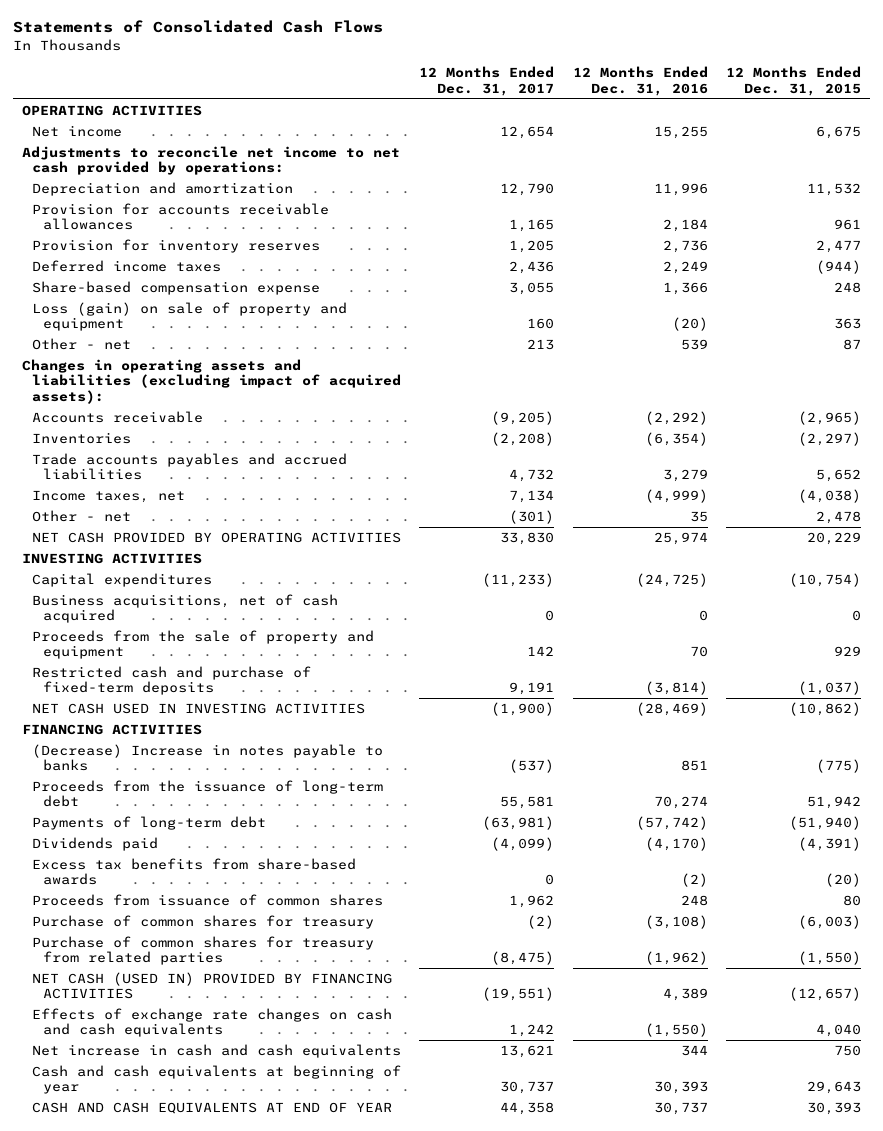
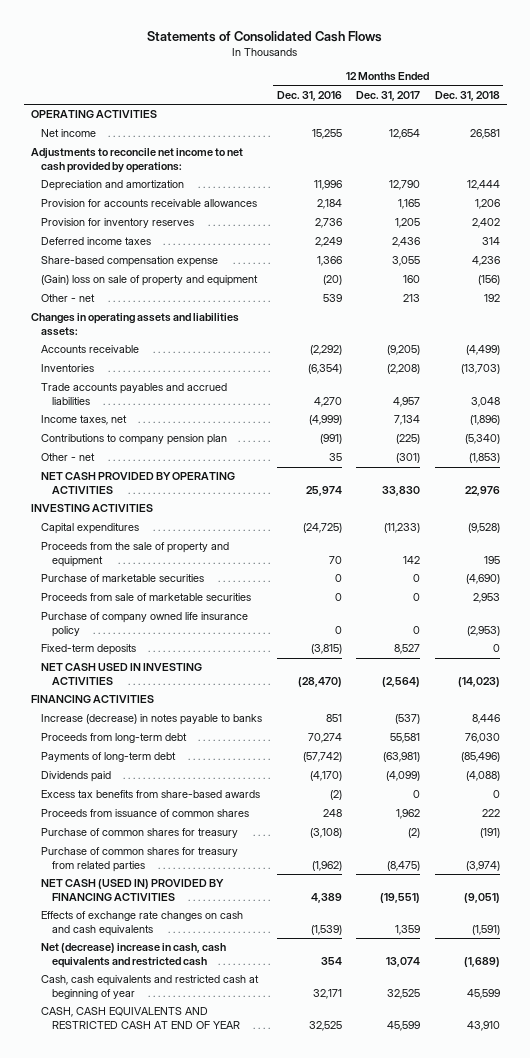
[725,66,861,96] 12 Months Ended Dec. 31, 2015 -> none
none -> [434,90,500,101] Dec. 31, 2018
[32,301,348,332] Loss (gain) on sale of property and equipment -> [41,275,259,287] (Gain) loss on sale of property and equipment
[21,358,402,404] Changes in operating assets and liabilities (excluding impact of acquired assets): -> [30,313,239,336] Changes in operating assets and liabilities assets:
[509,469,555,483] 4,732 -> [393,396,421,407] 4,957
[662,469,708,483] 3,279 -> [313,396,342,407] 4,270
none -> [41,434,228,446] Contributions to company pension plan
[32,593,339,624] Business acquisitions, net of cash acquired -> none
[32,665,312,696] Restricted cash and purchase of fixed-term deposits -> none
none -> [41,574,205,583] Purchase of marketable securities
none -> [41,593,252,602] Proceeds from sale of marketable securities
none -> [41,612,249,637] Purchase of company owned life insurance policy
none -> [41,644,137,656] Fixed-term deposits
[491,701,555,716] (1,900) -> [382,676,421,687] (2,564)
[635,701,708,716] (28,469) -> [297,676,342,687] (28,470)
[32,743,384,772] (Decrease) Increase in notes payable to banks -> [41,714,263,726] Increase (decrease) in notes payable to banks
[32,779,384,808] Proceeds from the issuance of long-term debt -> [41,733,188,744] Proceeds from long-term debt
[509,1024,555,1038] 1,242 -> [395,924,421,935] 1,359
[644,1023,708,1038] (1,550) -> [310,924,342,935] (1,539)
[32,1043,402,1058] Net increase in cash and cash equivalents -> [41,943,227,968] Net (decrease) increase in cash, cash equivalents and restricted cash
[500,1044,555,1058] 13,621 -> [386,956,421,967] 13,074
[680,1044,708,1056] 344 -> [320,956,342,965] 354
[32,1064,402,1095] Cash and cash equivalents at beginning of year -> [41,975,260,999] Cash, cash equivalents and restricted cash at beginning of year
[500,1081,555,1095] 30,737 -> [387,988,421,999] 32,525
[653,1081,708,1095] 30,393 -> [312,988,342,999] 32,171
[32,1101,393,1114] CASH AND CASH EQUIVALENTS AT END OF YEAR -> [41,1007,240,1029] CASH, CASH EQUIVALENTS AND RESTRICTED CASH AT END OF YEAR
[500,1101,555,1115] 44,358 -> [387,1020,421,1031] 45,599
[653,1101,708,1115] 30,737 -> [308,1020,342,1031] 32,525

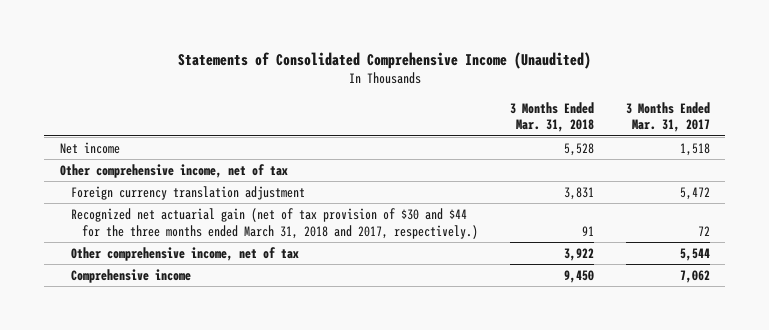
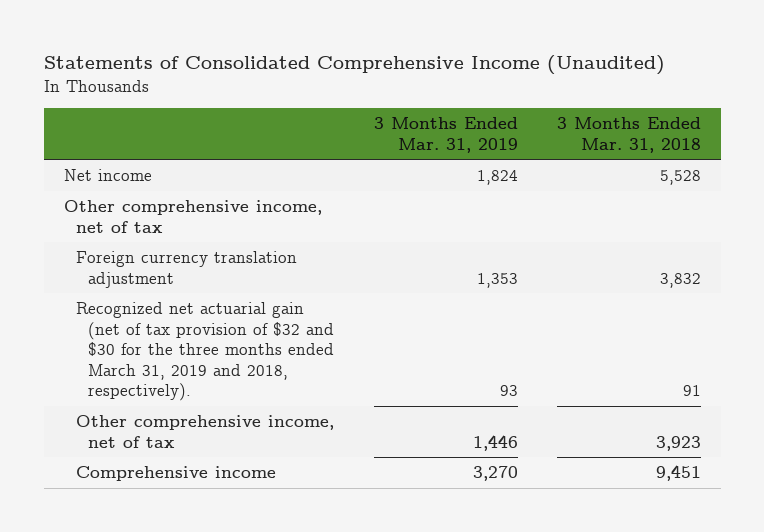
[625,101,710,133] 3 Months Ended Mar. 31, 2017 -> none
none -> [373,117,518,153] 3 Months Ended Mar. 31, 2019
[563,186,594,200] 3,831 -> [659,272,701,288] 3,832
[71,207,479,239] Recognized net actuarial gain (net of tax provision of $30 and $44 for the three months ended March 31, 2018 and 2017, respectively.) -> [75,301,335,402] Recognized net actuarial gain (net of tax provision of $32 and $30 for the three months ended March 31, 2019 and 2018, respectively).
[563,247,594,261] 3,922 -> [655,435,701,451] 3,923
[563,269,594,283] 9,450 -> [655,464,701,481] 9,451

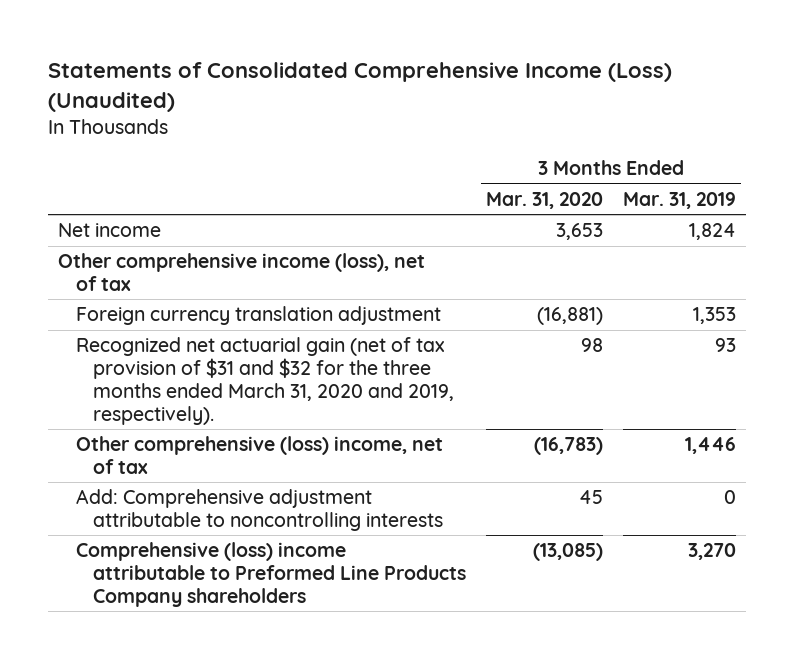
[43,55,665,76] Statements of Consolidated Comprehensive Income (Unaudited) -> [48,62,673,112] Statements of Consolidated Comprehensive Income (Loss) (Unaudited)
[556,117,701,153] 3 Months Ended Mar. 31, 2018 -> none
none -> [486,191,604,209] Mar. 31, 2020
[63,199,322,233] Other comprehensive income, net of tax -> [58,253,426,291] Other comprehensive income (loss), net of tax
[75,301,335,402] Recognized net actuarial gain (net of tax provision of $32 and $30 for the three months ended March 31, 2019 and 2018, respectively). -> [75,337,454,425] Recognized net actuarial gain (net of tax provision of $31 and $32 for the three months ended March 31, 2020 and 2019, respectively).
[75,414,334,448] Other comprehensive income, net of tax -> [75,436,443,474] Other comprehensive (loss) income, net of tax
none -> [75,489,443,531] Add: Comprehensive adjustment attributable to noncontrolling interests
[75,465,276,481] Comprehensive income -> [75,542,466,607] Comprehensive (loss) income attributable to Preformed Line Products Company shareholders

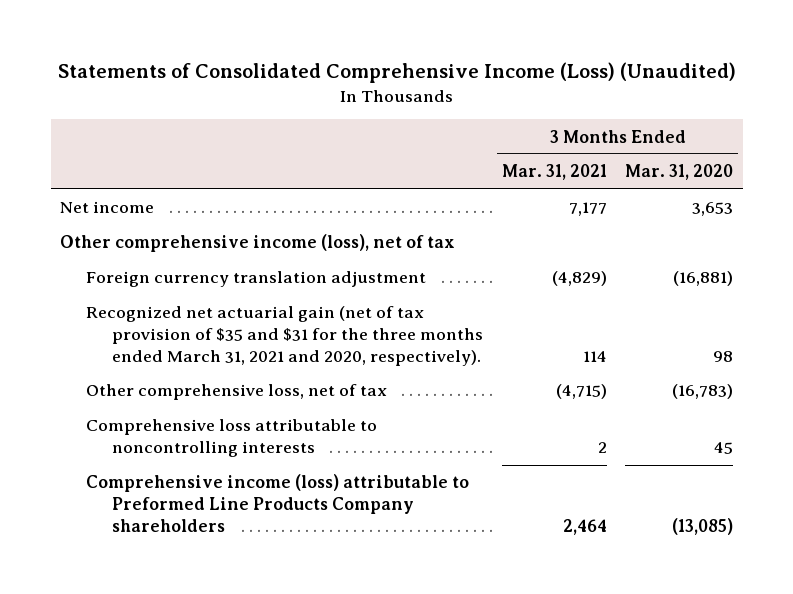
[623,191,737,209] Mar. 31, 2019 -> none
none -> [501,164,607,181] Mar. 31, 2021
[75,337,454,425] Recognized net actuarial gain (net of tax provision of $31 and $32 for the three months ended March 31, 2020 and 2019, respectively). -> [86,306,484,366] Recognized net actuarial gain (net of tax provision of $35 and $31 for the three months ended March 31, 2021 and 2020, respectively).
[75,436,443,474] Other comprehensive (loss) income, net of tax -> [86,384,388,401] Other comprehensive loss, net of tax
[75,489,443,531] Add: Comprehensive adjustment attributable to noncontrolling interests -> [86,419,378,458] Comprehensive loss attributable to noncontrolling interests
[75,542,466,607] Comprehensive (loss) income attributable to Preformed Line Products Company shareholders -> [86,474,470,532] Comprehensive income (loss) attributable to Preformed Line Products Company shareholders

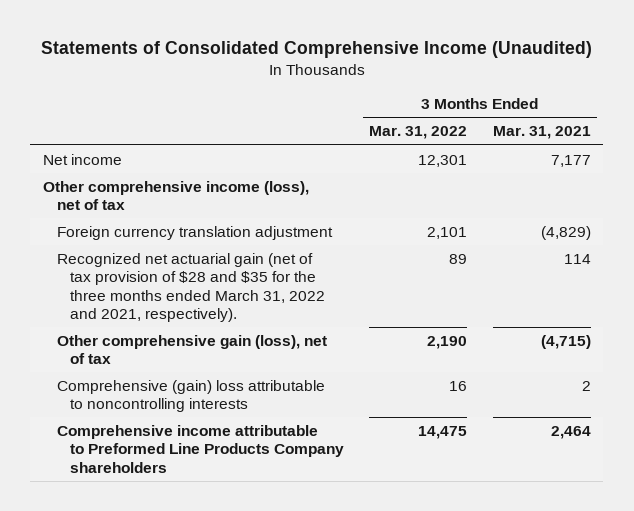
[57,61,736,83] Statements of Consolidated Comprehensive Income (Loss) (Unaudited) -> [40,41,592,59] Statements of Consolidated Comprehensive Income (Unaudited)
[625,164,734,181] Mar. 31, 2020 -> none
none -> [369,126,468,140] Mar. 31, 2022
[86,306,484,366] Recognized net actuarial gain (net of tax provision of $35 and $31 for the three months ended March 31, 2021 and 2020, respectively). -> [56,252,326,322] Recognized net actuarial gain (net of tax provision of $28 and $35 for the three months ended March 31, 2022 and 2021, respectively).
[86,384,388,401] Other comprehensive loss, net of tax -> [56,334,327,365] Other comprehensive gain (loss), net of tax
[86,419,378,458] Comprehensive loss attributable to noncontrolling interests -> [56,379,325,413] Comprehensive (gain) loss attributable to noncontrolling interests
[86,474,470,532] Comprehensive income (loss) attributable to Preformed Line Products Company shareholders -> [56,424,345,473] Comprehensive income attributable to Preformed Line Products Company shareholders

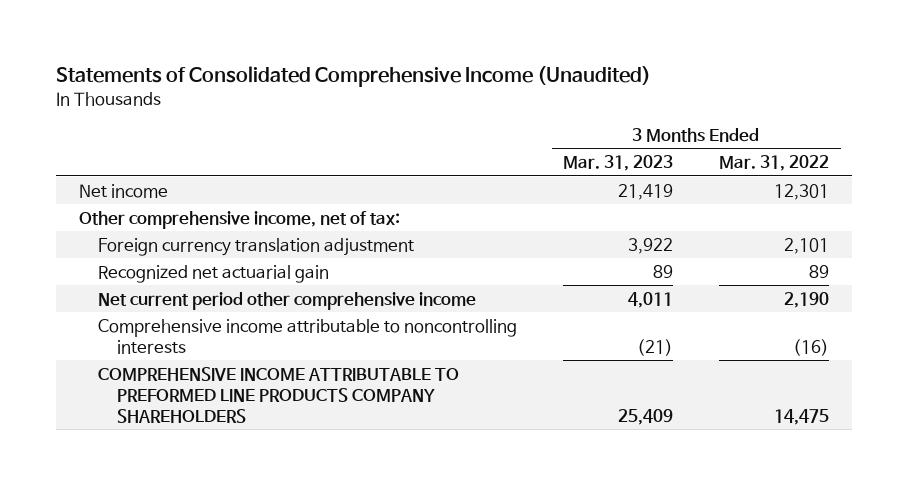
[492,126,591,140] Mar. 31, 2021 -> none
none -> [563,155,674,172] Mar. 31, 2023
[43,180,310,211] Other comprehensive income (loss), net of tax -> [79,210,401,229] Other comprehensive income, net of tax:
[56,252,326,322] Recognized net actuarial gain (net of tax provision of $28 and $35 for the three months ended March 31, 2022 and 2021, respectively). -> [97,264,329,283] Recognized net actuarial gain
[56,334,327,365] Other comprehensive gain (loss), net of tax -> [97,291,476,310] Net current period other comprehensive income
[56,379,325,413] Comprehensive (gain) loss attributable to noncontrolling interests -> [97,318,517,354] Comprehensive income attributable to noncontrolling interests
[449,380,468,391] 16 -> [793,338,830,356] (16)
[56,424,345,473] Comprehensive income attributable to Preformed Line Products Company shareholders -> [97,366,459,423] COMPREHENSIVE INCOME ATTRIBUTABLE TO PREFORMED LINE PRODUCTS COMPANY SHAREHOLDERS

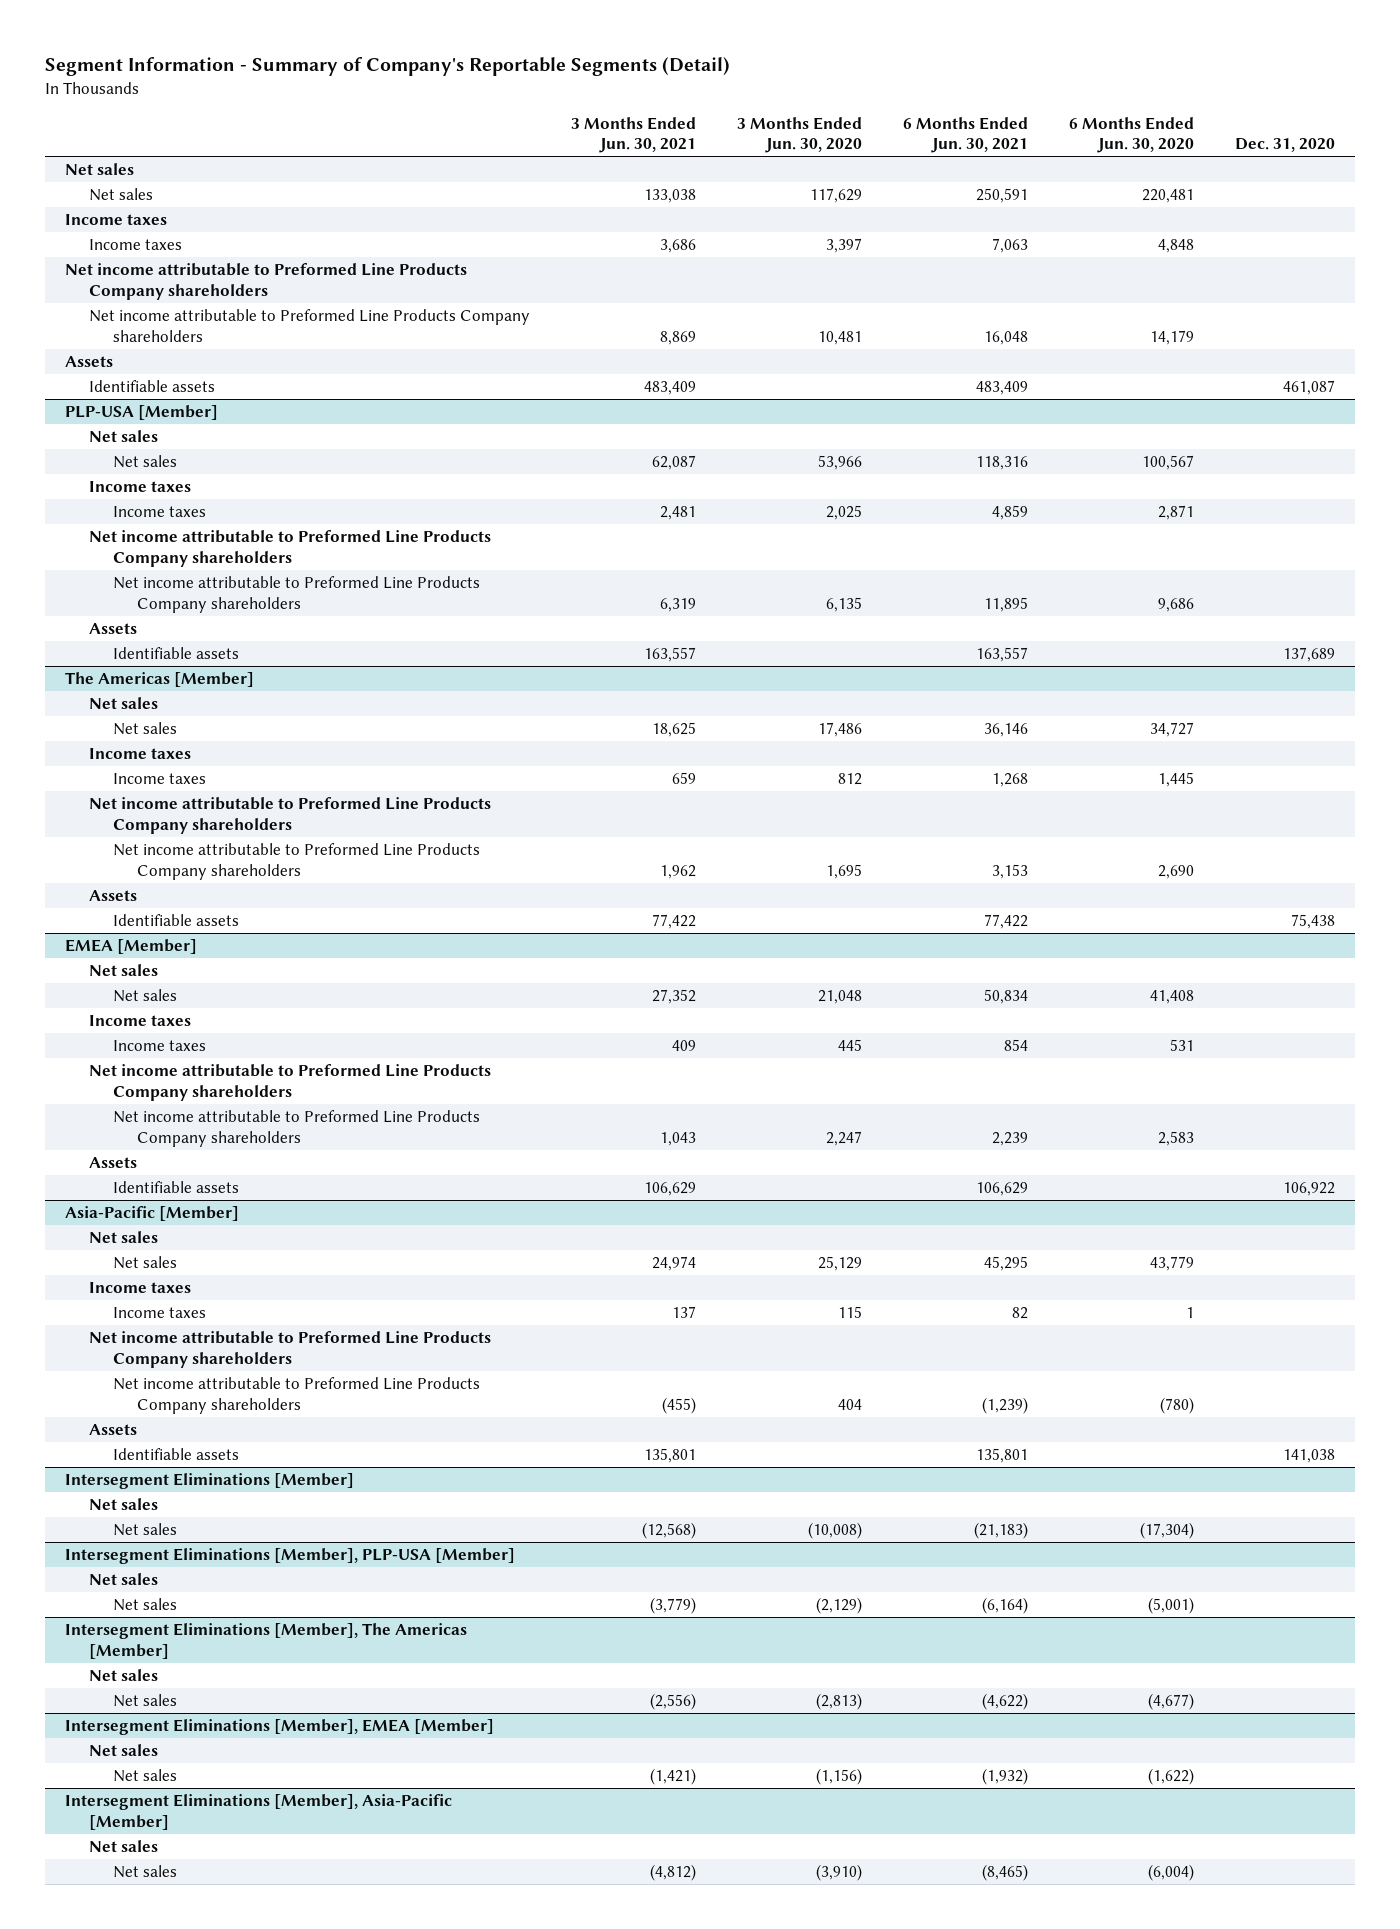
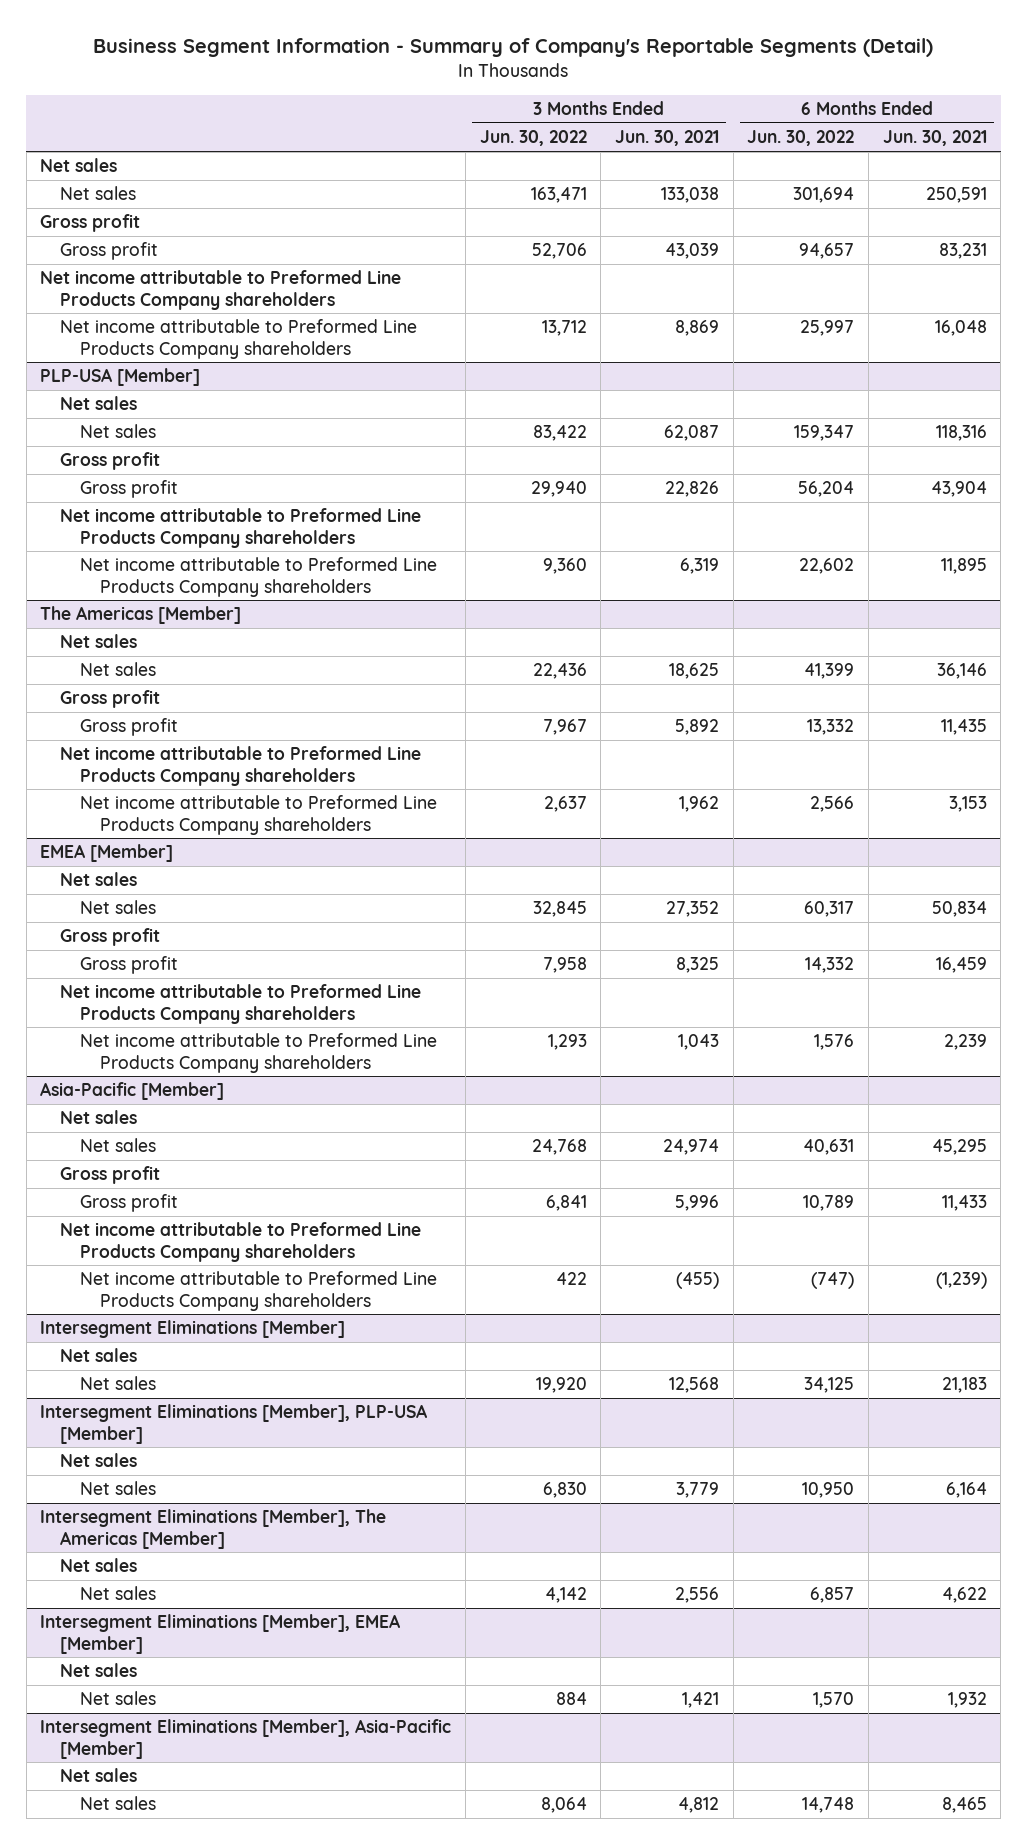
[44,57,730,77] Segment Information - Summary of Company's Reportable Segments (Detail) -> [93,38,934,58] Business Segment Information - Summary of Company's Reportable Segments (Detail)
[737,116,863,154] 3 Months Ended Jun. 30, 2020 -> none
[1068,116,1194,154] 6 Months Ended Jun. 30, 2020 -> none
[1234,138,1335,153] Dec. 31, 2020 -> none
none -> [479,130,587,147] Jun. 30, 2022
none -> [747,130,855,147] Jun. 30, 2022
[65,214,168,226] Income taxes -> none
[89,239,183,251] Income taxes -> none
none -> [40,214,141,233] Gross profit
none -> [60,242,159,261] Gross profit
[65,356,114,368] Assets -> none
[89,380,216,393] Identifiable assets -> none
[89,481,192,493] Income taxes -> none
[113,506,207,518] Income taxes -> none
none -> [60,452,161,471] Gross profit
none -> [79,480,178,499] Gross profit
[89,623,138,635] Assets -> none
[113,647,240,660] Identifiable assets -> none
[89,748,192,760] Income taxes -> none
[113,773,207,785] Income taxes -> none
none -> [60,690,161,709] Gross profit
none -> [79,718,178,737] Gross profit
[89,890,138,902] Assets -> none
[113,914,240,927] Identifiable assets -> none
[89,1015,192,1027] Income taxes -> none
[113,1040,207,1052] Income taxes -> none
none -> [60,928,161,947] Gross profit
none -> [79,956,178,975] Gross profit
[89,1157,138,1169] Assets -> none
[113,1181,240,1194] Identifiable assets -> none
[89,1282,192,1294] Income taxes -> none
[113,1307,207,1319] Income taxes -> none
none -> [60,1166,161,1185] Gross profit
none -> [79,1194,178,1213] Gross profit
[89,1424,138,1436] Assets -> none
[113,1448,240,1461] Identifiable assets -> none
[642,1522,697,1540] (12,568) -> [668,1377,719,1394] 12,568
[974,1522,1029,1540] (21,183) -> [941,1377,987,1394] 21,183
[650,1597,697,1615] (3,779) -> [675,1482,719,1499] 3,779
[982,1597,1029,1615] (6,164) -> [945,1482,987,1499] 6,164
[650,1693,697,1711] (2,556) -> [674,1587,719,1604] 2,556
[982,1693,1029,1711] (4,622) -> [941,1587,987,1604] 4,622
[650,1768,697,1786] (1,421) -> [681,1692,719,1709] 1,421
[982,1768,1029,1786] (1,932) -> [947,1692,987,1709] 1,932
[650,1864,697,1882] (4,812) -> [677,1797,719,1814] 4,812
[982,1864,1029,1882] (8,465) -> [941,1797,987,1814] 8,465

